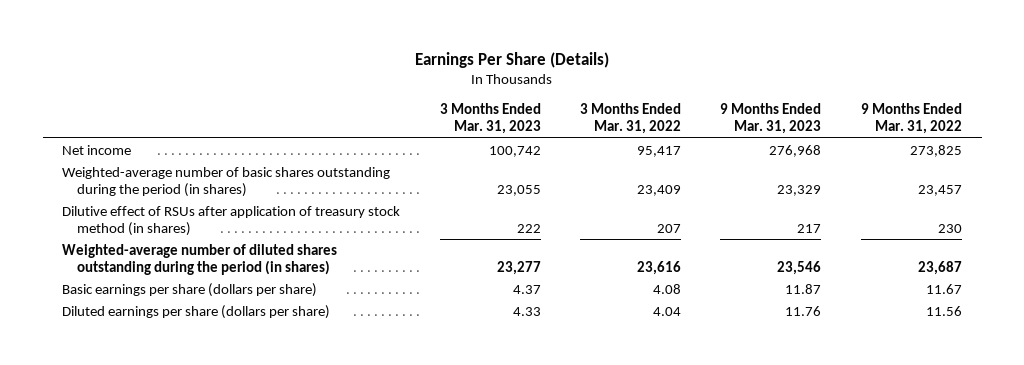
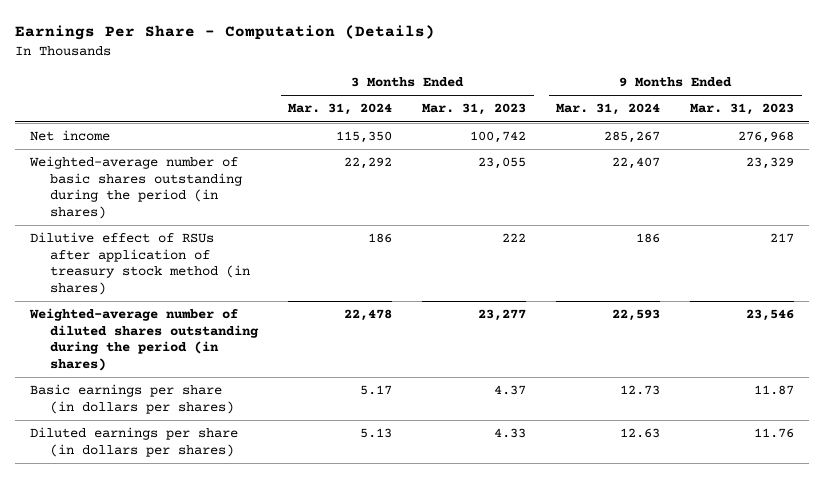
[415,51,610,68] Earnings Per Share (Details) -> [14,25,435,41] Earnings Per Share - Computation (Details)
[580,103,682,135] 3 Months Ended Mar. 31, 2022 -> none
[860,103,962,135] 9 Months Ended Mar. 31, 2022 -> none
none -> [288,103,393,116] Mar. 31, 2024
none -> [556,103,661,116] Mar. 31, 2024
[62,282,318,297] Basic earnings per share (dollars per share) -> [29,384,235,414] Basic earnings per share (in dollars per shares)
[62,304,331,319] Diluted earnings per share (dollars per share) -> [29,427,238,457] Diluted earnings per share (in dollars per shares)

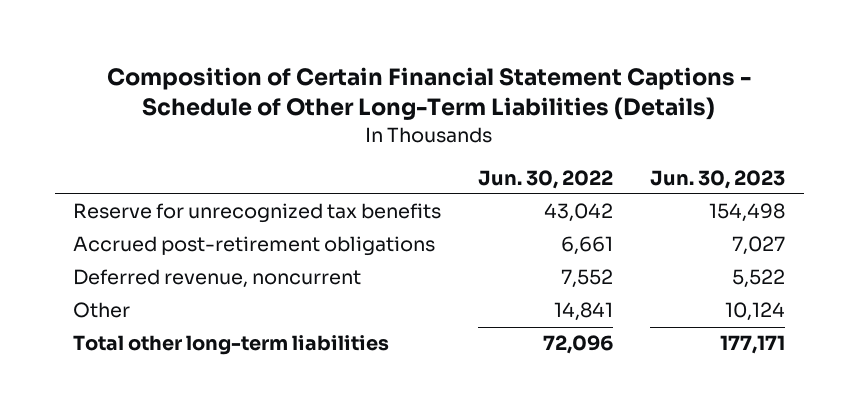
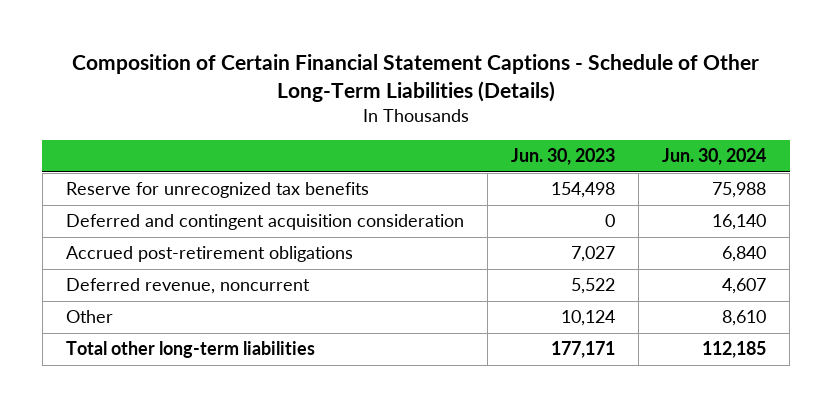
[478,169,614,189] Jun. 30, 2022 -> none
none -> [662,148,767,166] Jun. 30, 2024
none -> [65,214,464,231] Deferred and contingent acquisition consideration

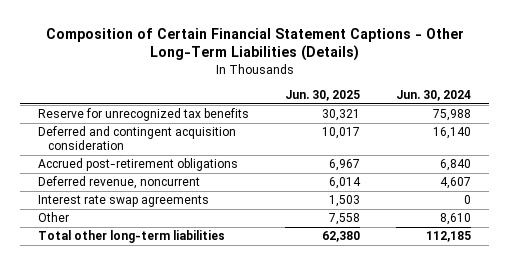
[71,53,759,102] Composition of Certain Financial Statement Captions - Schedule of Other Long-Term Liabilities (Details) -> [45,27,464,62] Composition of Certain Financial Statement Captions - Other Long-Term Liabilities (Details)
[510,148,615,166] Jun. 30, 2023 -> none
none -> [285,90,361,102] Jun. 30, 2025
none -> [37,195,209,208] Interest rate swap agreements

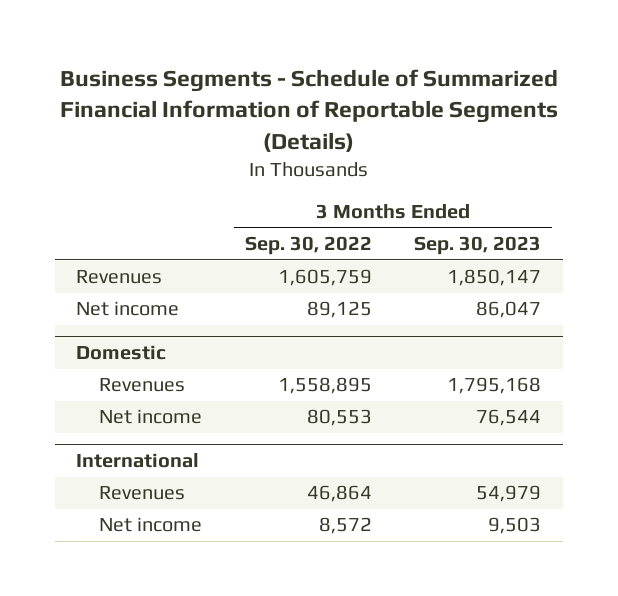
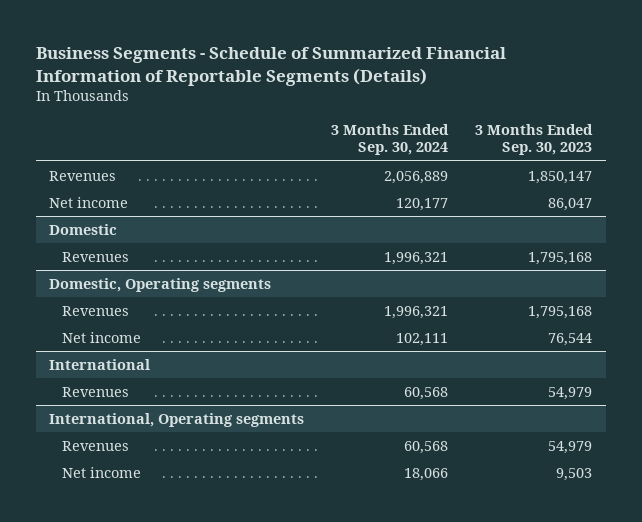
[244,236,372,256] Sep. 30, 2022 -> none
none -> [331,124,450,156] 3 Months Ended Sep. 30, 2024
none -> [49,277,272,292] Domestic, Operating segments
none -> [62,305,130,316] Revenues
none -> [49,412,305,427] International, Operating segments
none -> [62,440,130,451] Revenues

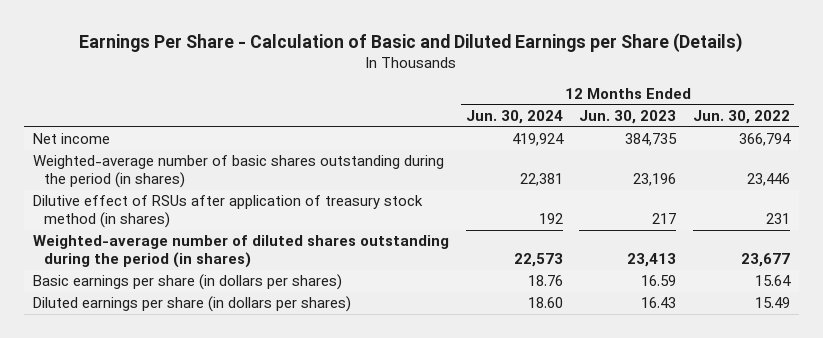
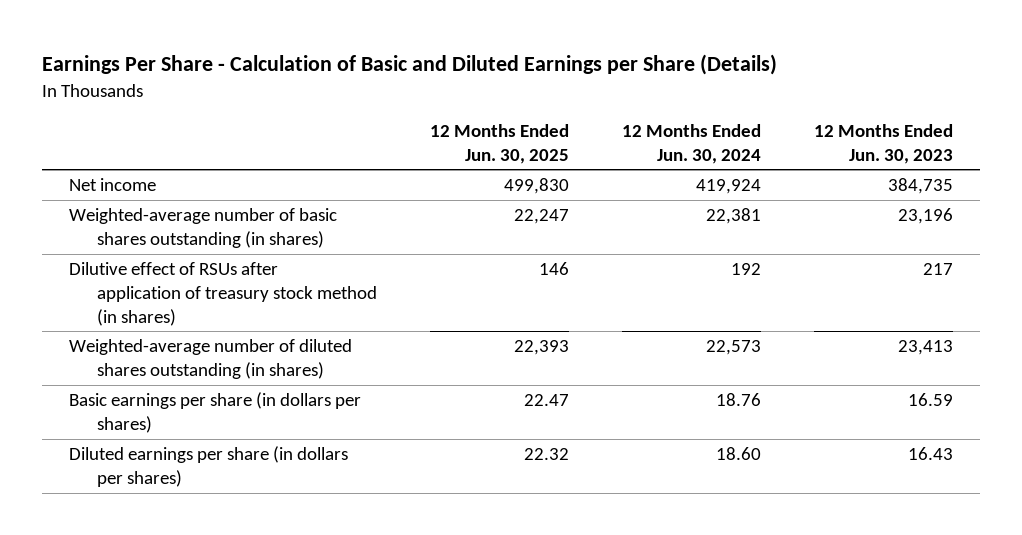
[693,110,791,125] Jun. 30, 2022 -> none
none -> [429,123,569,164] 12 Months Ended Jun. 30, 2025
[32,155,444,189] Weighted-average number of basic shares outstanding during the period (in shares) -> [68,208,337,248] Weighted-average number of basic shares outstanding (in shares)
[32,235,449,269] Weighted-average number of diluted shares outstanding during the period (in shares) -> [68,339,352,379] Weighted-average number of diluted shares outstanding (in shares)

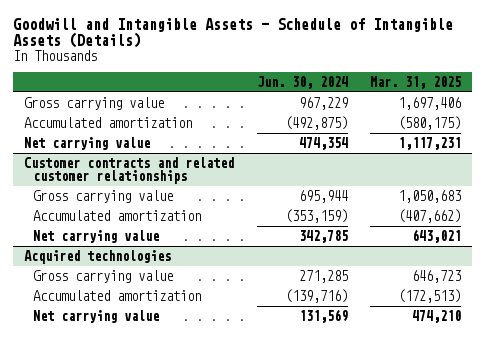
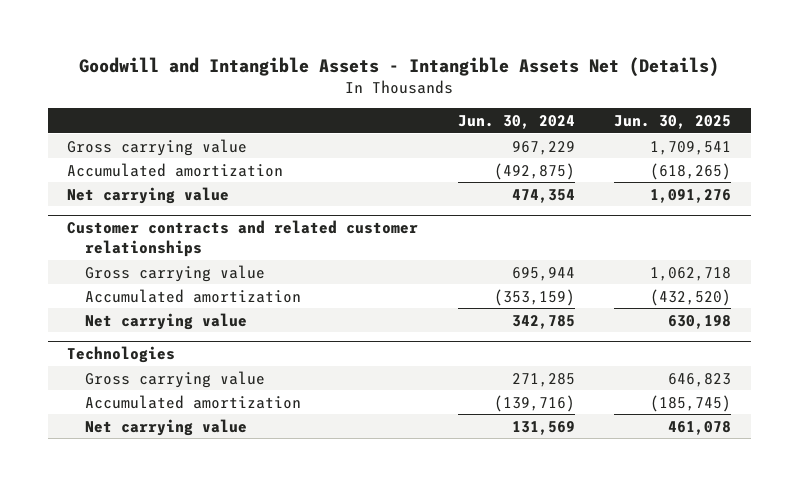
[12,17,453,49] Goodwill and Intangible Assets - Schedule of Intangible Assets (Details) -> [79,56,720,77] Goodwill and Intangible Assets - Intangible Assets Net (Details)
[370,75,462,89] Mar. 31, 2025 -> none
none -> [614,114,732,129] Jun. 30, 2025
[24,249,172,264] Acquired technologies -> [67,346,176,364] Technologies

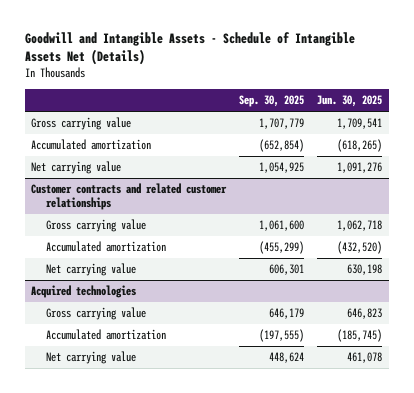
[79,56,720,77] Goodwill and Intangible Assets - Intangible Assets Net (Details) -> [24,32,355,66] Goodwill and Intangible Assets - Schedule of Intangible Assets Net (Details)
[457,114,575,129] Jun. 30, 2024 -> none
none -> [239,95,305,108] Sep. 30, 2025
[67,346,176,364] Technologies -> [31,285,137,299] Acquired technologies

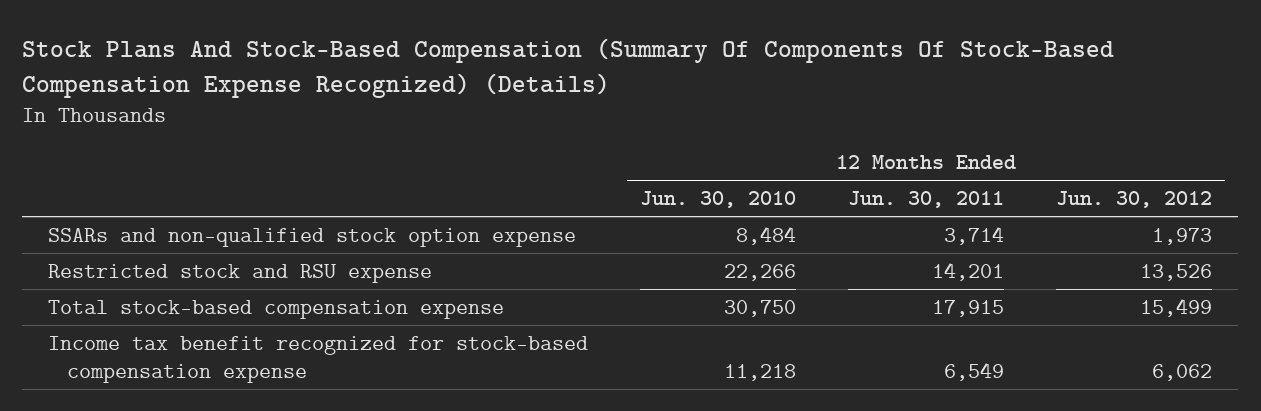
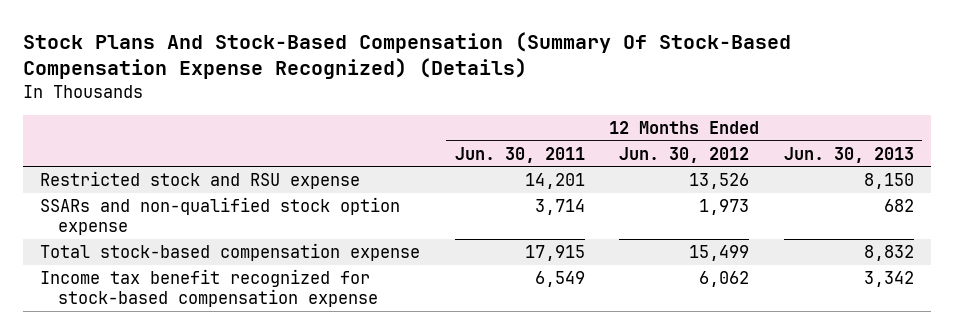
[22,38,1115,99] Stock Plans And Stock-Based Compensation (Summary Of Components Of Stock-Based Compensation Expense Recognized) (Details) -> [23,32,792,80] Stock Plans And Stock-Based Compensation (Summary Of Stock-Based Compensation Expense Recognized) (Details)
[640,191,797,209] Jun. 30, 2010 -> none
none -> [783,146,914,163] Jun. 30, 2013
[48,227,577,247] SSARs and non-qualified stock option expense -> [40,196,401,235] SSARs and non-qualified stock option expense

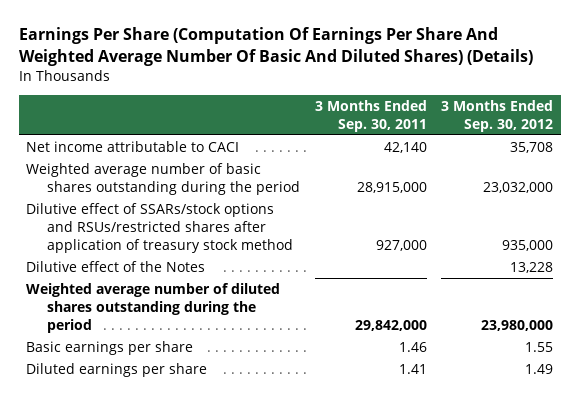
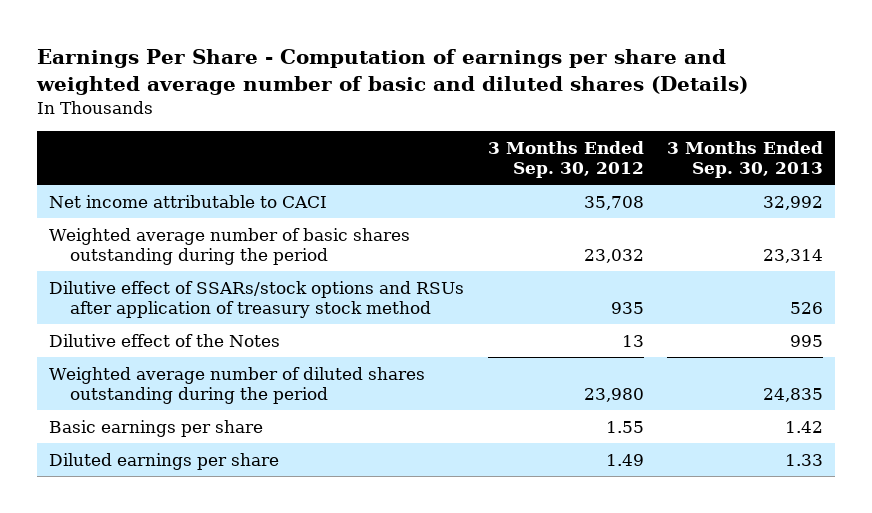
[18,27,533,67] Earnings Per Share (Computation Of Earnings Per Share And Weighted Average Number Of Basic And Diluted Shares) (Details) -> [36,48,749,95] Earnings Per Share - Computation of earnings per share and weighted average number of basic and diluted shares (Details)
[314,99,427,133] 3 Months Ended Sep. 30, 2011 -> none
none -> [667,141,824,179] 3 Months Ended Sep. 30, 2013
[483,181,554,193] 23,032,000 -> [583,248,644,263] 23,032
[25,202,293,254] Dilutive effect of SSARs/stock options and RSUs/restricted shares after application of treasury stock method -> [49,280,465,318] Dilutive effect of SSARs/stock options and RSUs after application of treasury stock method
[502,240,554,252] 935,000 -> [610,301,644,314] 935
[510,261,554,273] 13,228 -> [621,334,644,347] 13
[481,320,554,332] 23,980,000 -> [583,387,644,402] 23,980

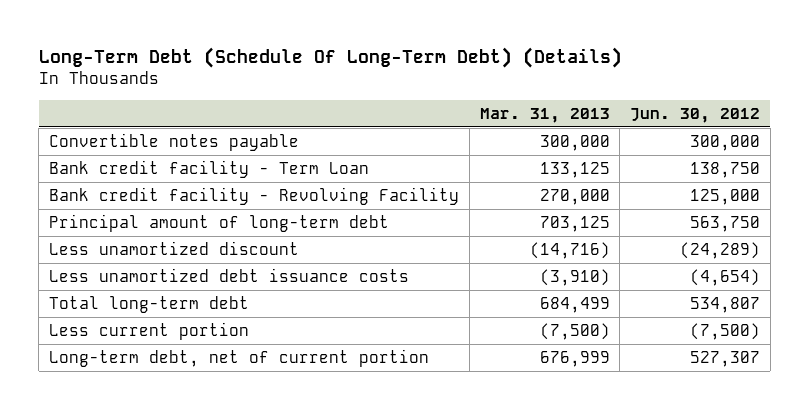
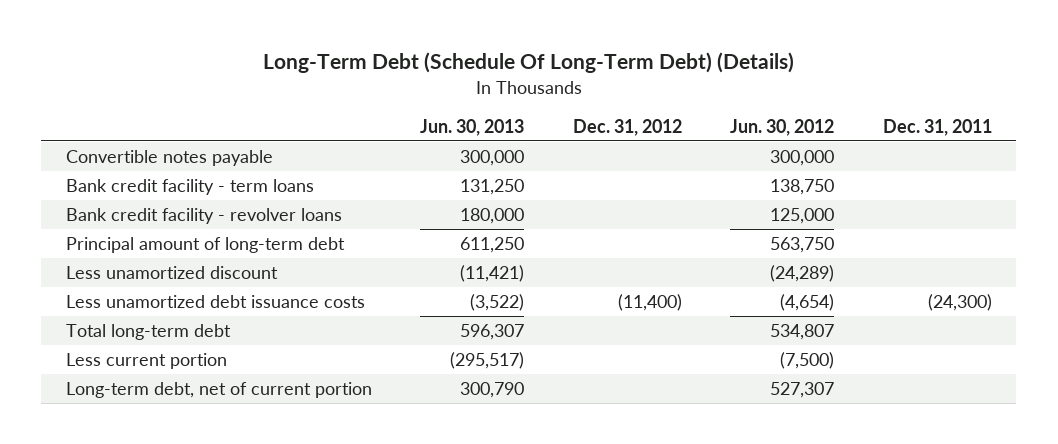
[479,107,610,123] Mar. 31, 2013 -> none
none -> [420,119,525,137] Jun. 30, 2013
none -> [572,119,682,137] Dec. 31, 2012
none -> [883,119,993,137] Dec. 31, 2011
[49,159,370,178] Bank credit facility - Term Loan -> [65,178,314,195] Bank credit facility - term loans
[49,186,460,205] Bank credit facility - Revolving Facility -> [65,207,342,224] Bank credit facility - revolver loans

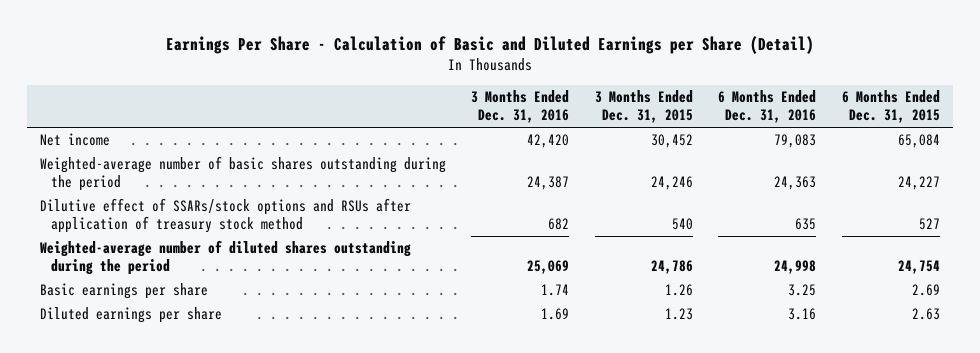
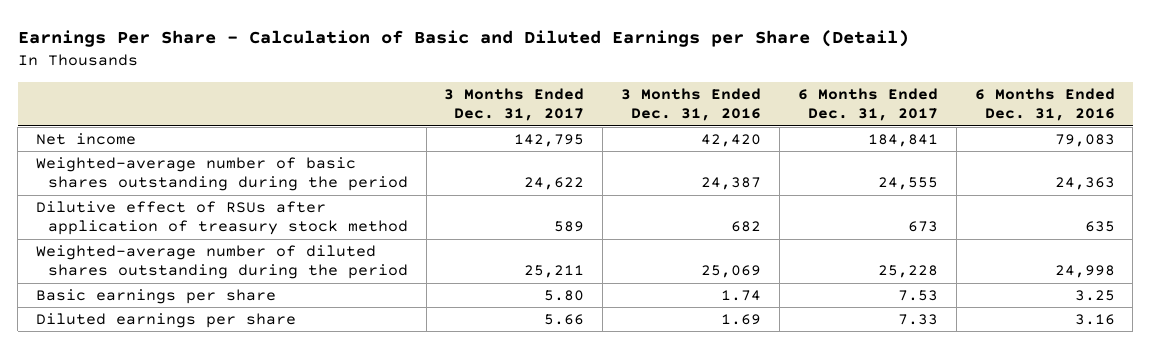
[594,90,693,124] 3 Months Ended Dec. 31, 2015 -> none
[841,90,940,124] 6 Months Ended Dec. 31, 2015 -> none
none -> [444,87,585,122] 3 Months Ended Dec. 31, 2017
none -> [797,87,938,122] 6 Months Ended Dec. 31, 2017
[39,197,411,234] Dilutive effect of SSARs/stock options and RSUs after application of treasury stock method -> [36,201,408,236] Dilutive effect of RSUs after application of treasury stock method

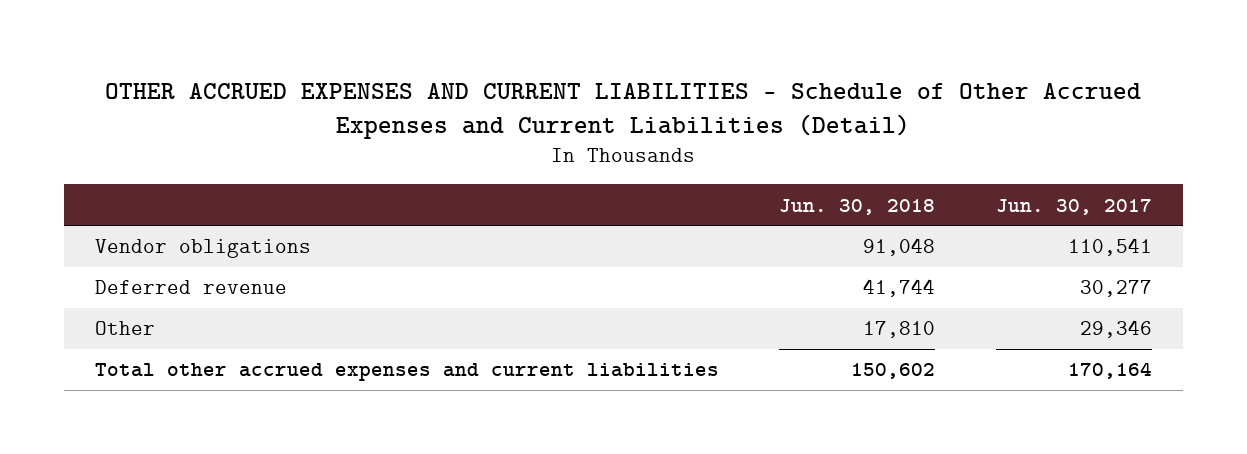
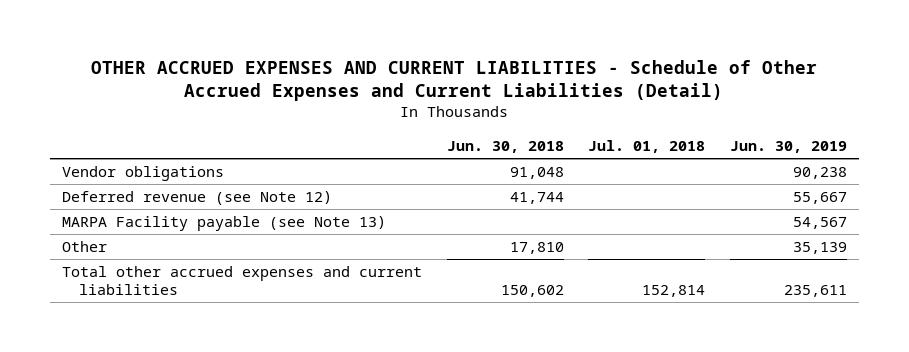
[996,198,1153,215] Jun. 30, 2017 -> none
none -> [588,139,706,153] Jul. 01, 2018
none -> [729,140,847,153] Jun. 30, 2019
[94,280,287,295] Deferred revenue -> [62,191,333,206] Deferred revenue (see Note 12)
none -> [62,216,387,232] MARPA Facility payable (see Note 13)

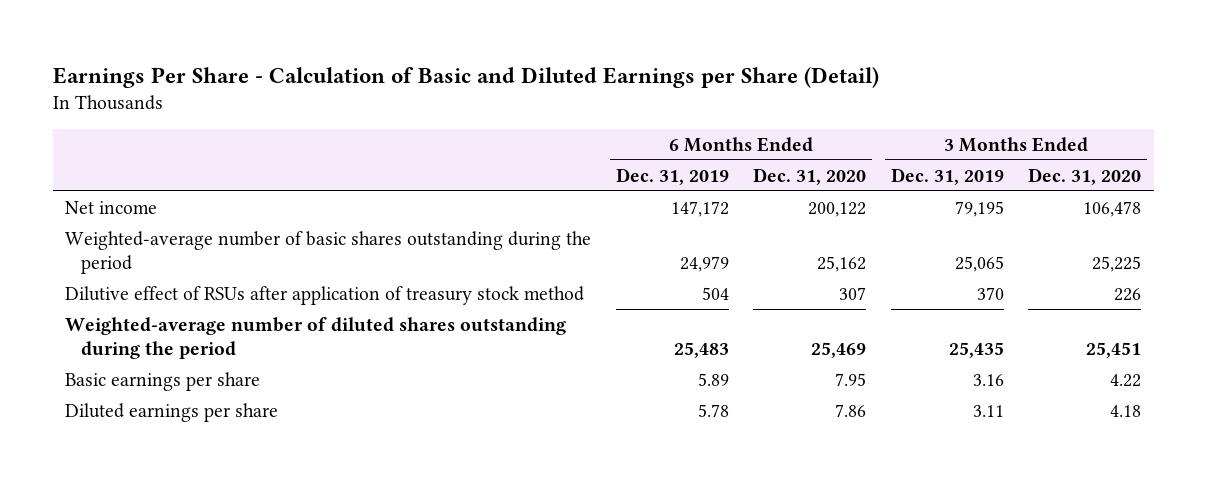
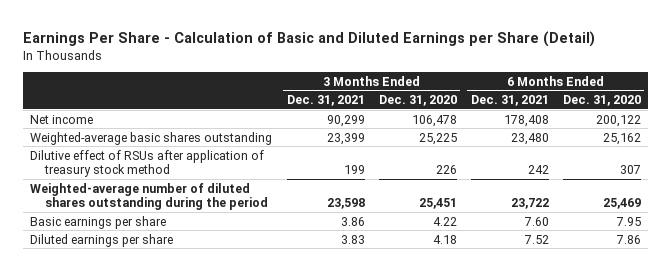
[615,167,729,185] Dec. 31, 2019 -> none
[890,167,1004,185] Dec. 31, 2019 -> none
none -> [286,95,365,107] Dec. 31, 2021
none -> [470,95,549,107] Dec. 31, 2021
[65,230,592,274] Weighted-average number of basic shares outstanding during the period -> [30,131,273,145] Weighted-average basic shares outstanding

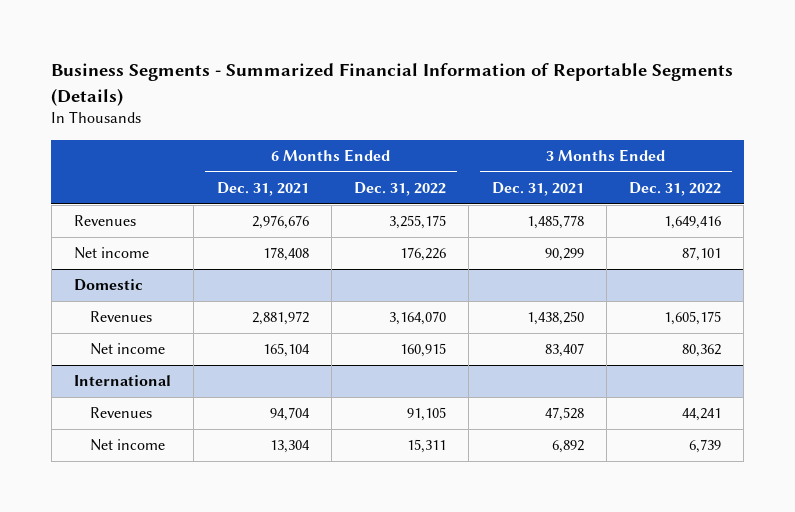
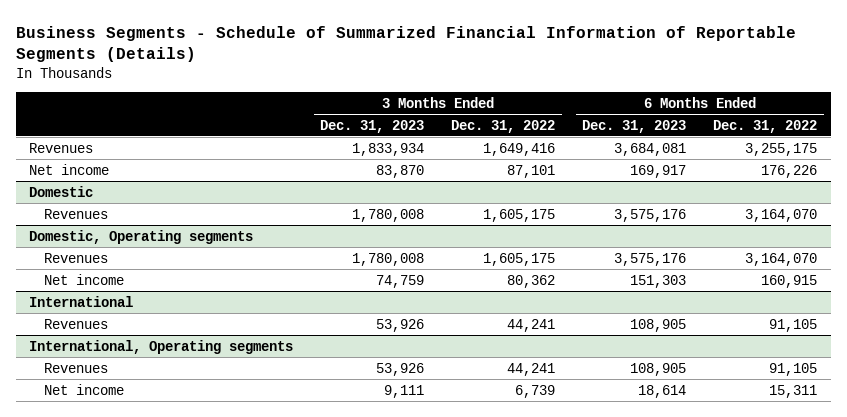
[51,63,734,106] Business Segments - Summarized Financial Information of Reportable Segments (Details) -> [15,25,796,63] Business Segments - Schedule of Summarized Financial Information of Reportable Segments (Details)
[216,181,309,196] Dec. 31, 2021 -> none
[491,181,584,196] Dec. 31, 2021 -> none
none -> [320,119,425,133] Dec. 31, 2023
none -> [582,119,687,133] Dec. 31, 2023
none -> [29,229,254,244] Domestic, Operating segments
none -> [44,252,109,263] Revenues
none -> [29,339,294,354] International, Operating segments
none -> [44,362,109,373] Revenues

